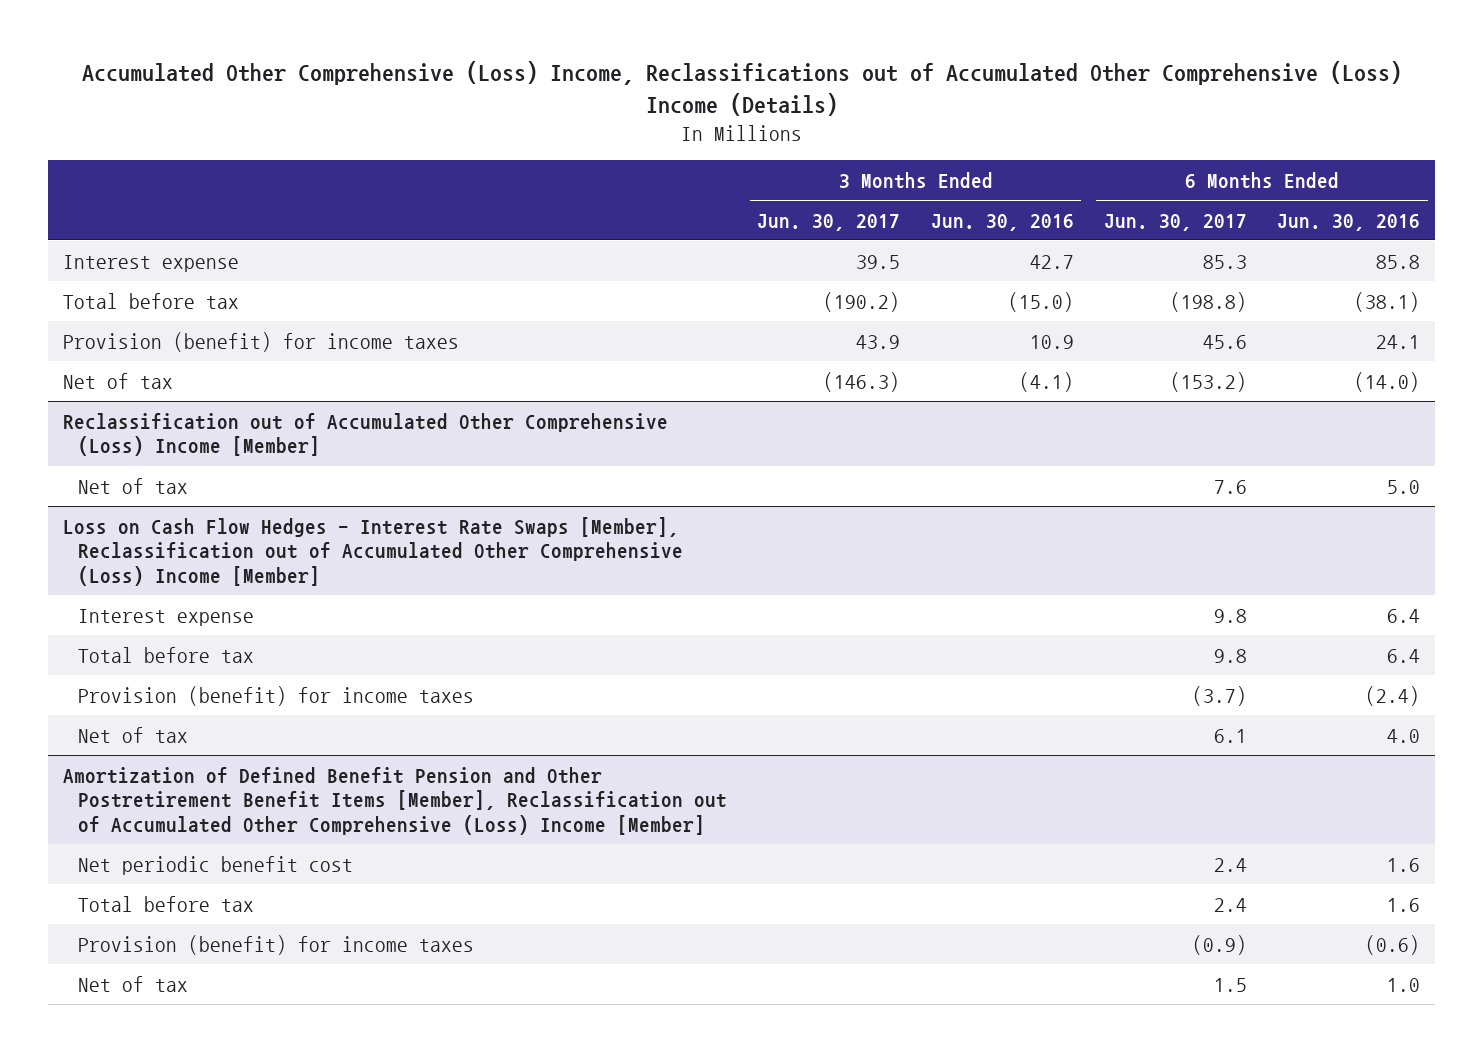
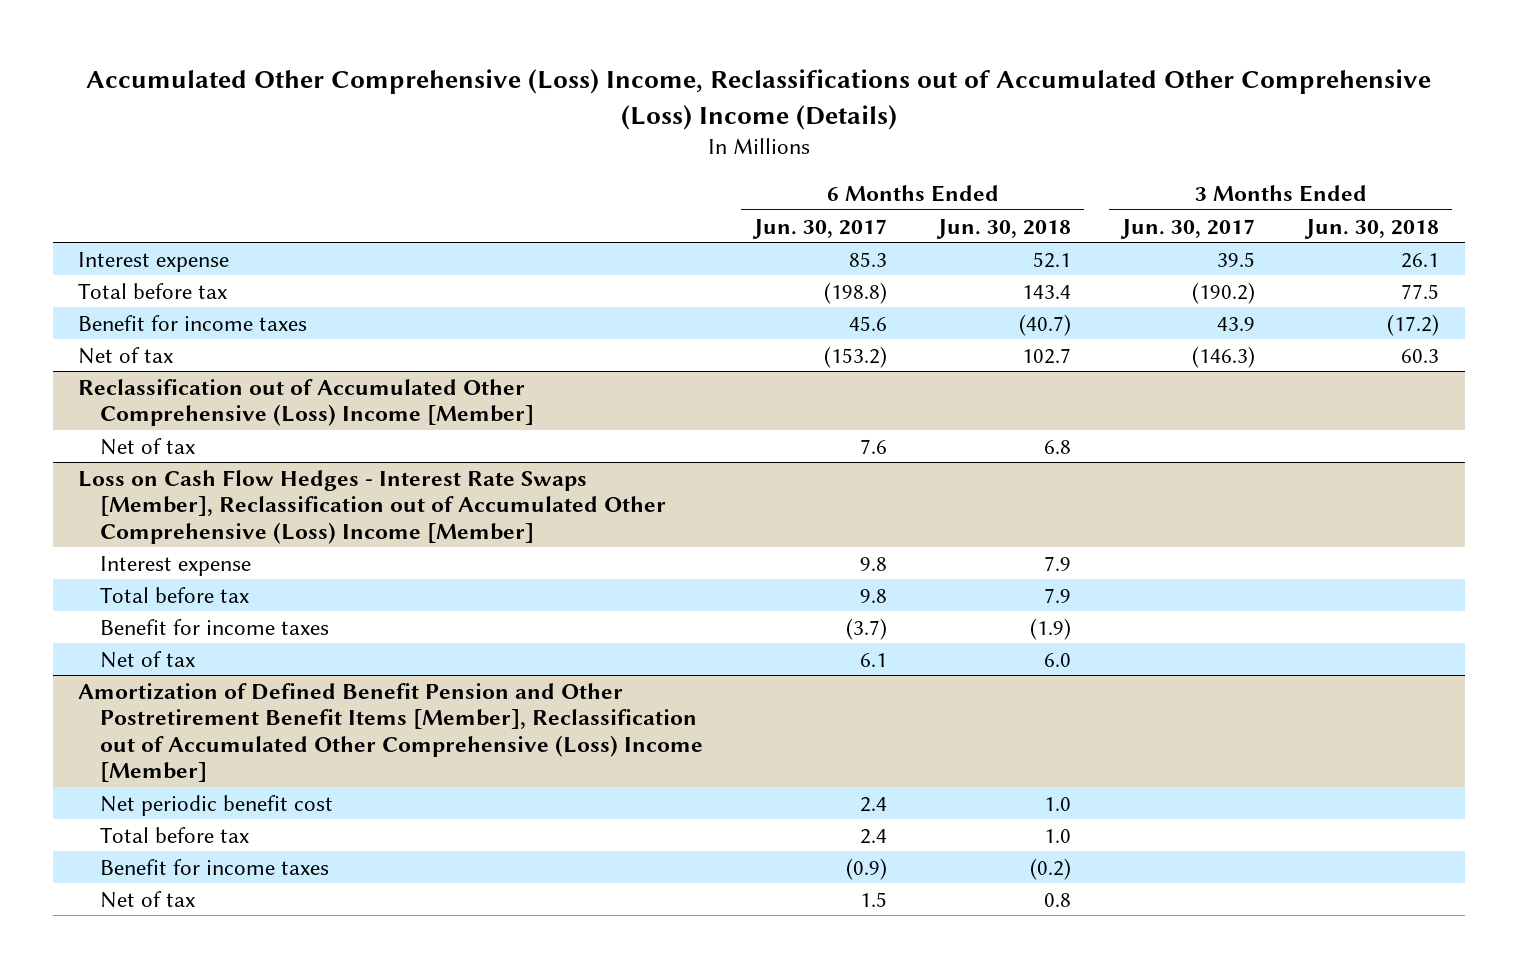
[930,213,1074,231] Jun. 30, 2016 -> none
[1277,213,1421,231] Jun. 30, 2016 -> none
none -> [936,218,1072,239] Jun. 30, 2018
none -> [1304,218,1440,239] Jun. 30, 2018
[63,331,460,352] Provision (benefit) for income taxes -> [78,314,308,331] Benefit for income taxes
[78,685,475,706] Provision (benefit) for income taxes -> [99,618,329,635] Benefit for income taxes
[78,934,475,955] Provision (benefit) for income taxes -> [99,858,329,875] Benefit for income taxes

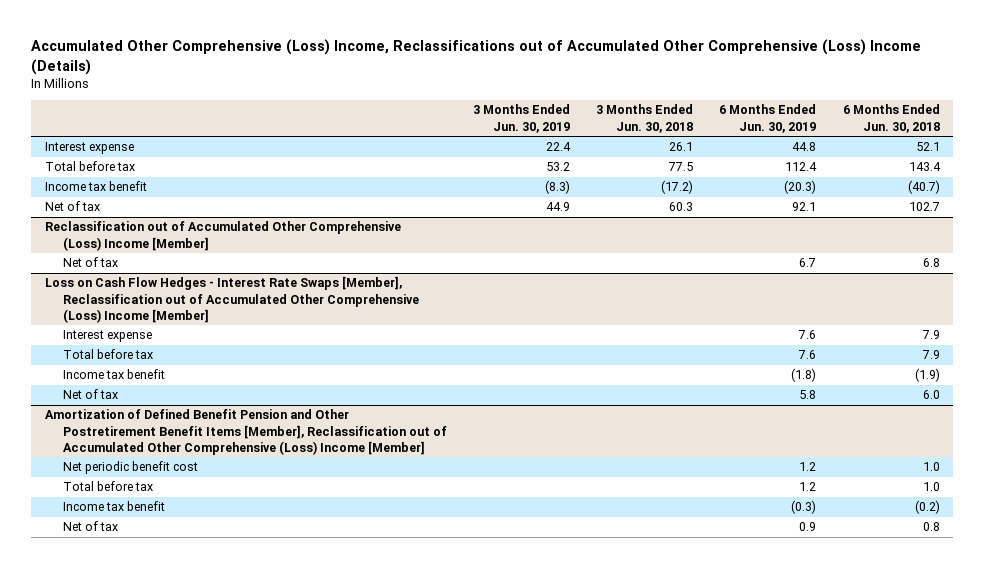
[751,218,887,239] Jun. 30, 2017 -> none
[1120,218,1256,239] Jun. 30, 2017 -> none
none -> [472,104,570,133] 3 Months Ended Jun. 30, 2019
none -> [719,104,817,133] 6 Months Ended Jun. 30, 2019
[78,314,308,331] Benefit for income taxes -> [44,181,147,192] Income tax benefit
[99,618,329,635] Benefit for income taxes -> [62,369,165,380] Income tax benefit
[99,858,329,875] Benefit for income taxes -> [62,501,165,512] Income tax benefit

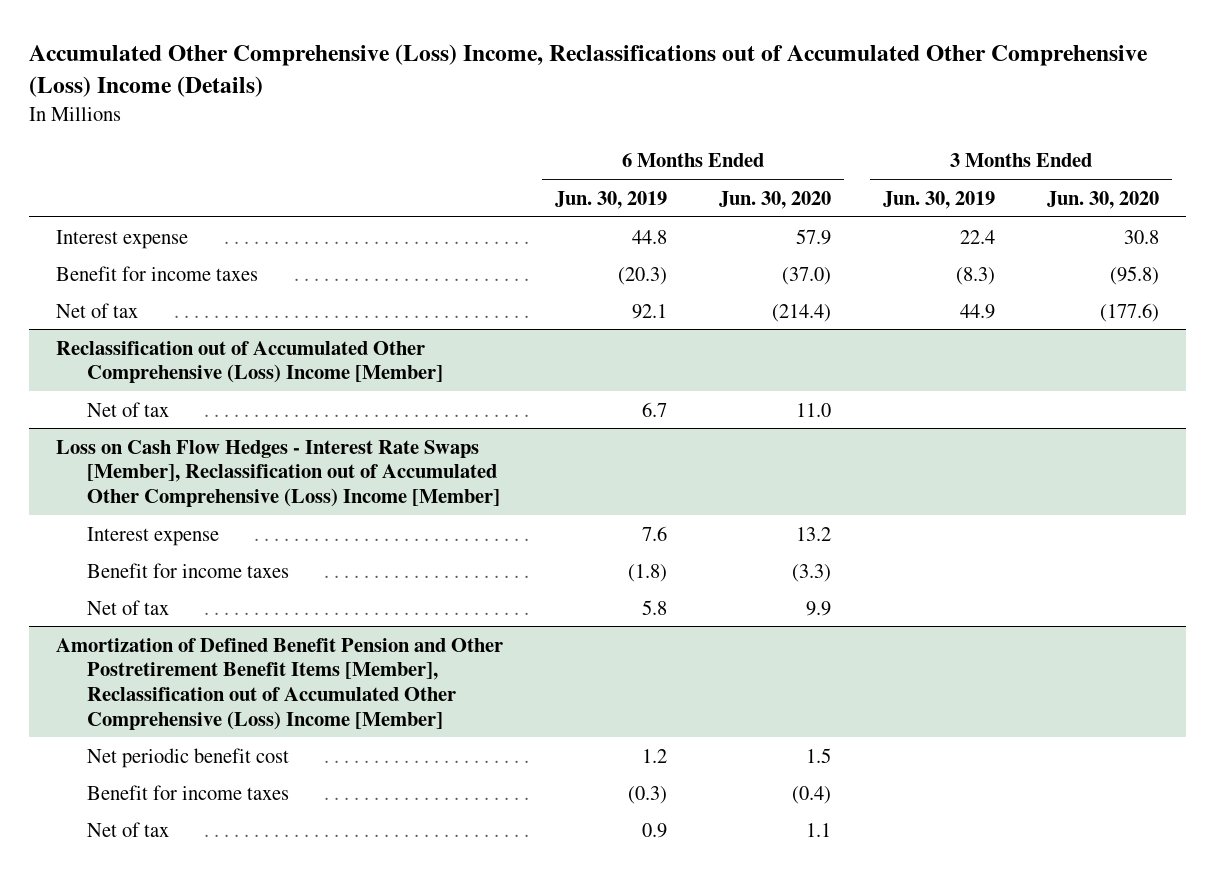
[596,104,694,133] 3 Months Ended Jun. 30, 2018 -> none
[842,104,940,133] 6 Months Ended Jun. 30, 2018 -> none
none -> [718,190,831,209] Jun. 30, 2020
none -> [1047,190,1160,209] Jun. 30, 2020
[44,161,135,172] Total before tax -> none
[44,181,147,192] Income tax benefit -> [55,265,258,281] Benefit for income taxes
[62,349,153,360] Total before tax -> none
[62,369,165,380] Income tax benefit -> [86,562,289,578] Benefit for income taxes
[62,481,153,492] Total before tax -> none
[62,501,165,512] Income tax benefit -> [86,784,289,800] Benefit for income taxes

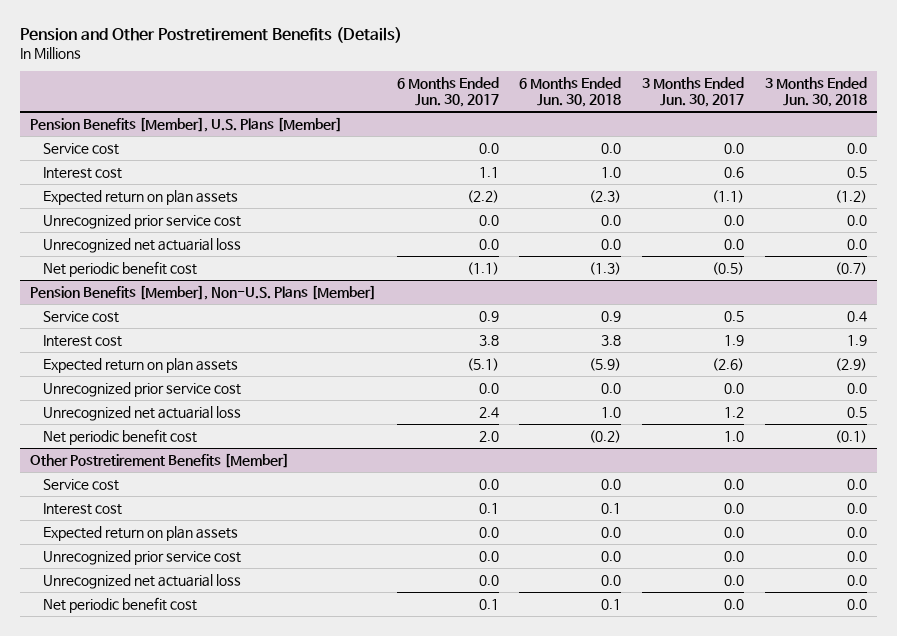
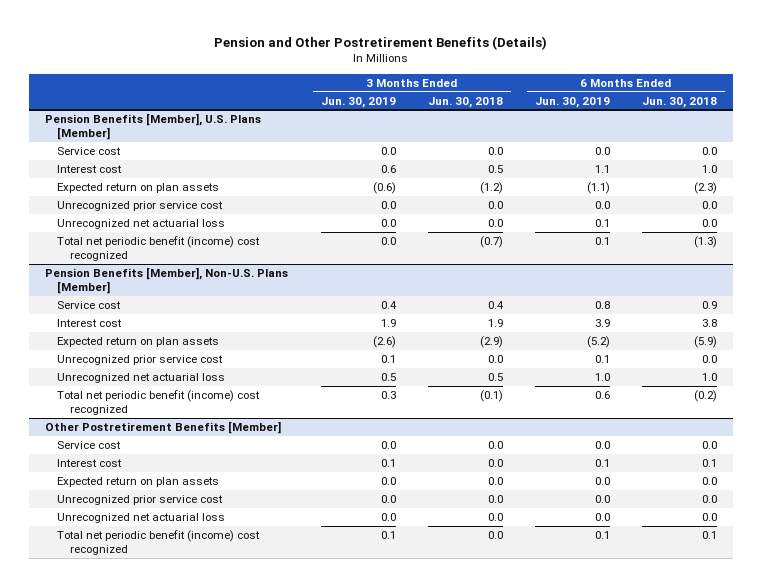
[396,77,499,107] 6 Months Ended Jun. 30, 2017 -> none
[642,77,745,107] 3 Months Ended Jun. 30, 2017 -> none
none -> [320,96,396,108] Jun. 30, 2019
none -> [534,96,610,108] Jun. 30, 2019
[43,260,198,277] Net periodic benefit cost -> [57,235,261,262] Total net periodic benefit (income) cost recognized
[43,428,198,445] Net periodic benefit cost -> [57,389,261,416] Total net periodic benefit (income) cost recognized
[43,596,198,613] Net periodic benefit cost -> [57,529,261,556] Total net periodic benefit (income) cost recognized

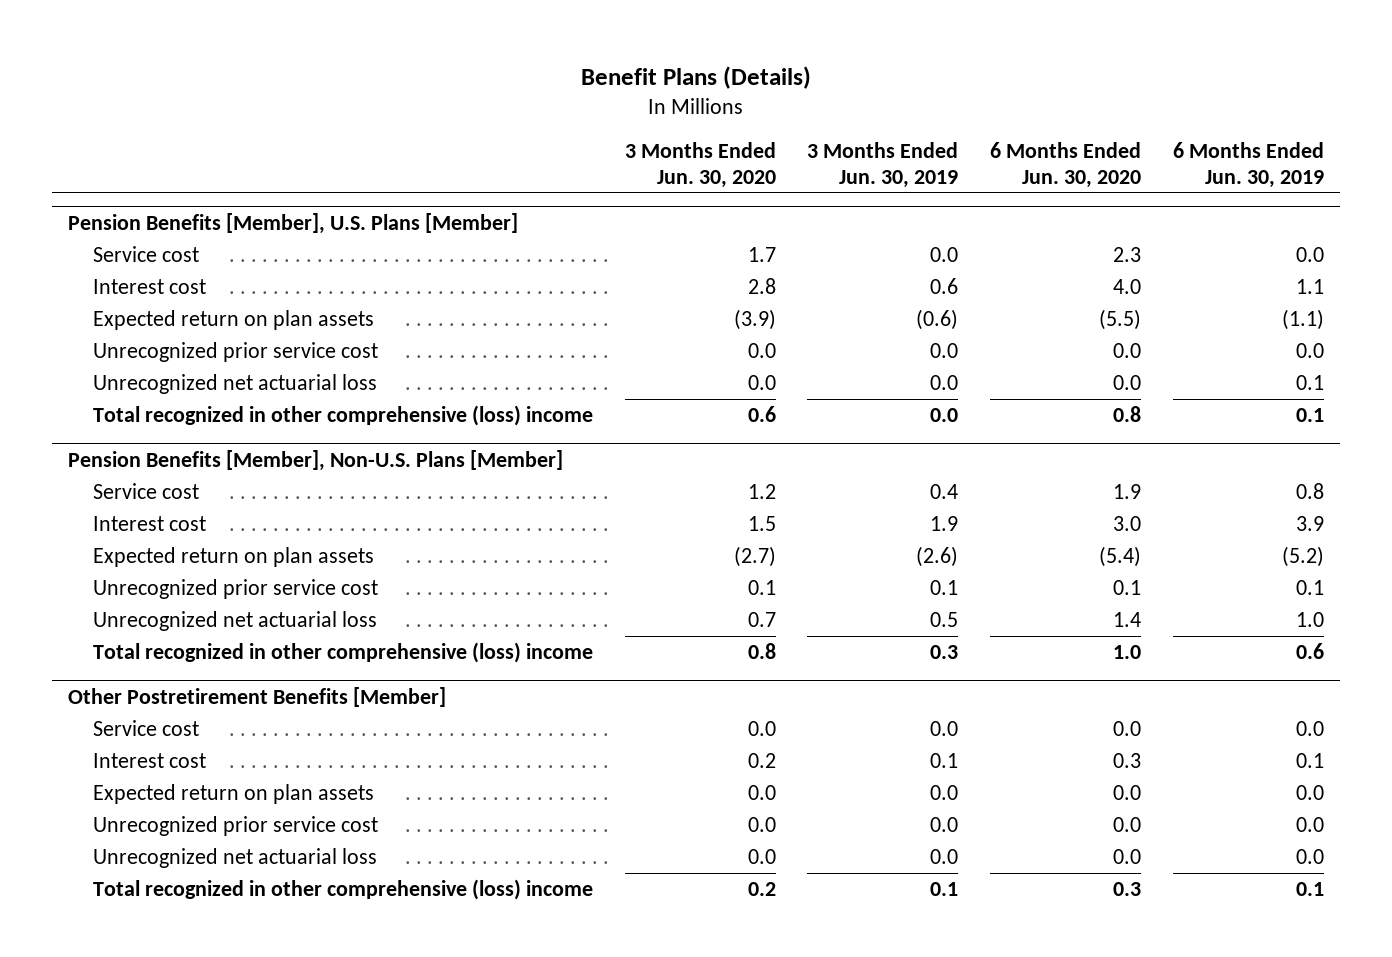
[214,35,548,50] Pension and Other Postretirement Benefits (Details) -> [580,66,811,90] Benefit Plans (Details)
[427,96,503,108] Jun. 30, 2018 -> none
[642,96,718,108] Jun. 30, 2018 -> none
none -> [624,142,776,189] 3 Months Ended Jun. 30, 2020
none -> [990,142,1142,189] 6 Months Ended Jun. 30, 2020
[57,235,261,262] Total net periodic benefit (income) cost recognized -> [92,404,593,426] Total recognized in other comprehensive (loss) income
[57,389,261,416] Total net periodic benefit (income) cost recognized -> [92,641,593,663] Total recognized in other comprehensive (loss) income
[57,529,261,556] Total net periodic benefit (income) cost recognized -> [92,878,593,900] Total recognized in other comprehensive (loss) income

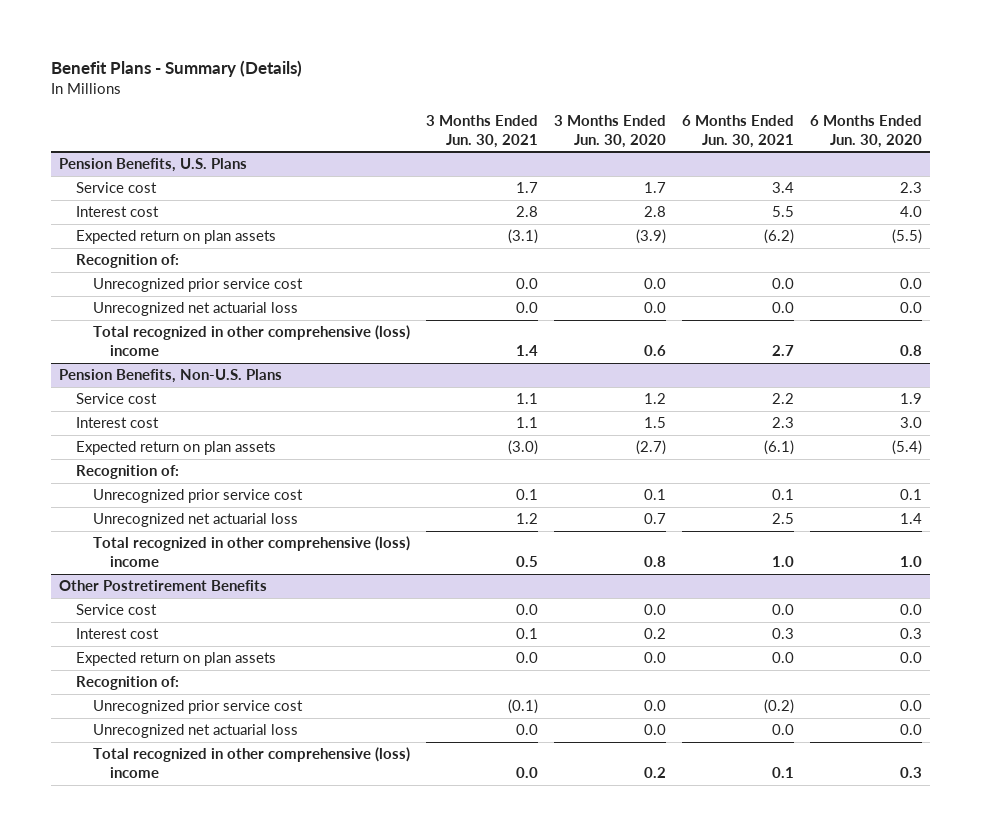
[580,66,811,90] Benefit Plans (Details) -> [50,59,302,77] Benefit Plans - Summary (Details)
[807,142,959,189] 3 Months Ended Jun. 30, 2019 -> none
[1172,142,1324,189] 6 Months Ended Jun. 30, 2019 -> none
none -> [426,114,539,148] 3 Months Ended Jun. 30, 2021
none -> [682,114,795,148] 6 Months Ended Jun. 30, 2021
[68,212,519,234] Pension Benefits [Member], U.S. Plans [Member] -> [58,158,247,173] Pension Benefits, U.S. Plans
none -> [76,254,180,269] Recognition of:
[68,449,564,471] Pension Benefits [Member], Non-U.S. Plans [Member] -> [58,369,282,384] Pension Benefits, Non-U.S. Plans
none -> [76,465,180,480] Recognition of:
[68,686,447,707] Other Postretirement Benefits [Member] -> [58,580,267,592] Other Postretirement Benefits
none -> [76,676,180,691] Recognition of:

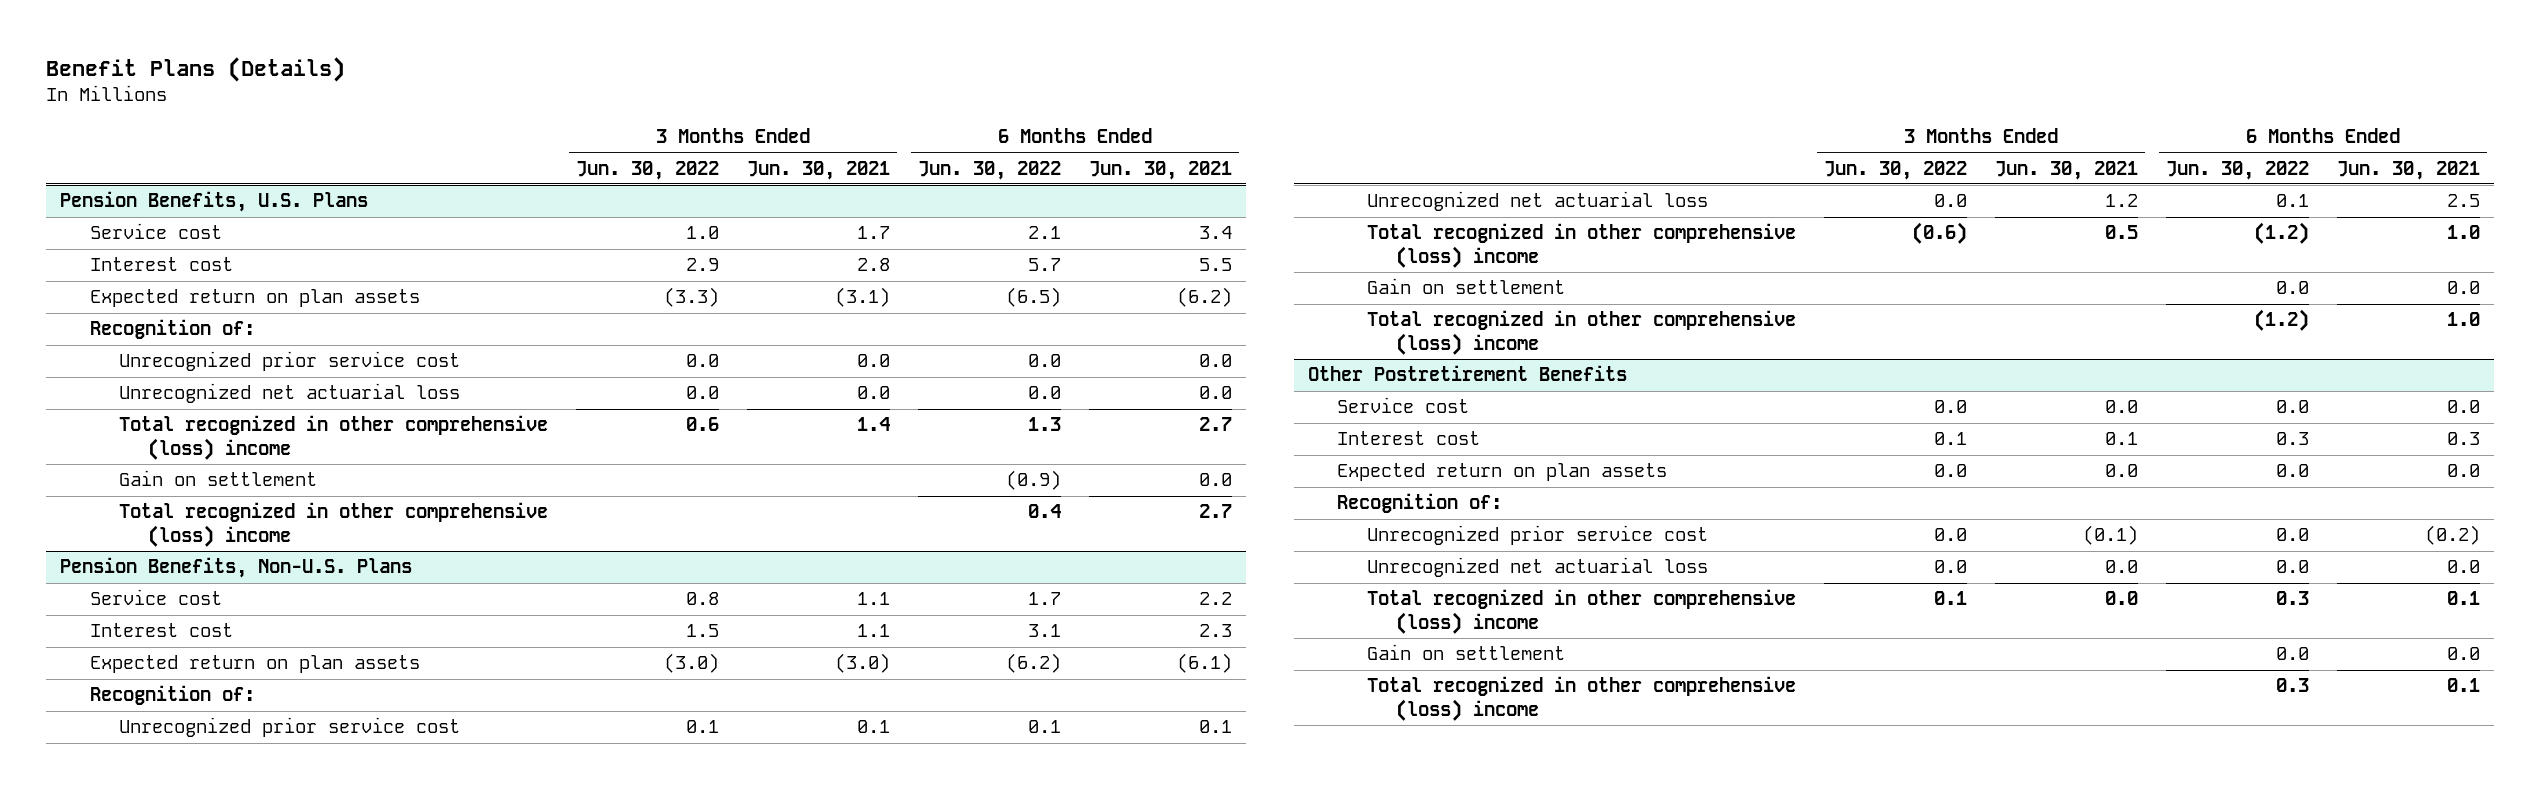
[50,59,302,77] Benefit Plans - Summary (Details) -> [46,56,346,82] Benefit Plans (Details)
[554,114,667,148] 3 Months Ended Jun. 30, 2020 -> none
[809,114,922,148] 6 Months Ended Jun. 30, 2020 -> none
none -> [575,160,719,180] Jun. 30, 2022
none -> [918,160,1062,180] Jun. 30, 2022
none -> [118,470,317,487] Gain on settlement
none -> [118,502,548,547] Total recognized in other comprehensive (loss) income
none -> [1366,278,1565,295] Gain on settlement
none -> [1366,310,1796,355] Total recognized in other comprehensive (loss) income
none -> [1366,644,1565,661] Gain on settlement
none -> [1366,676,1796,721] Total recognized in other comprehensive (loss) income

